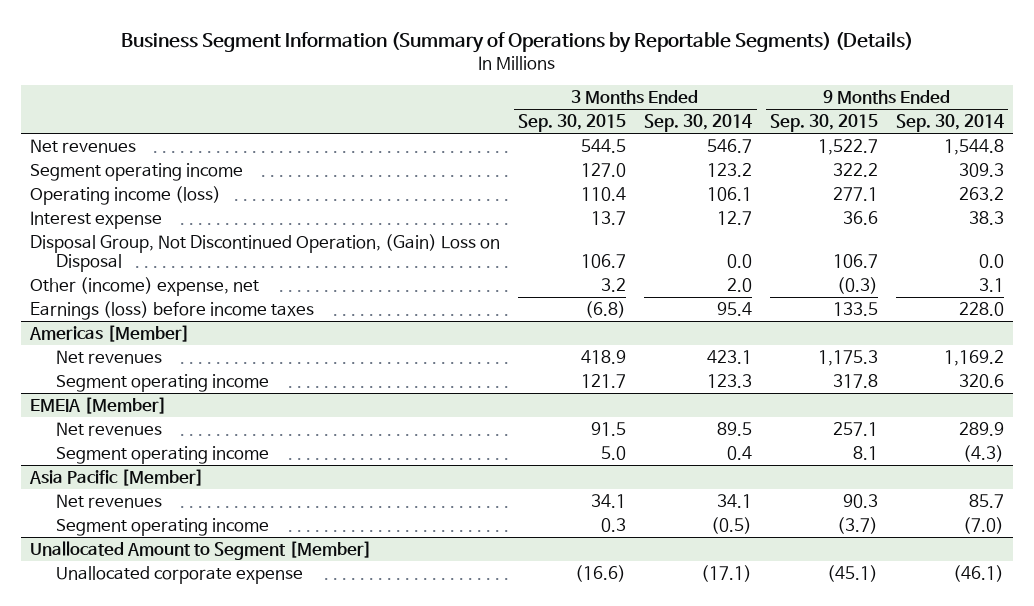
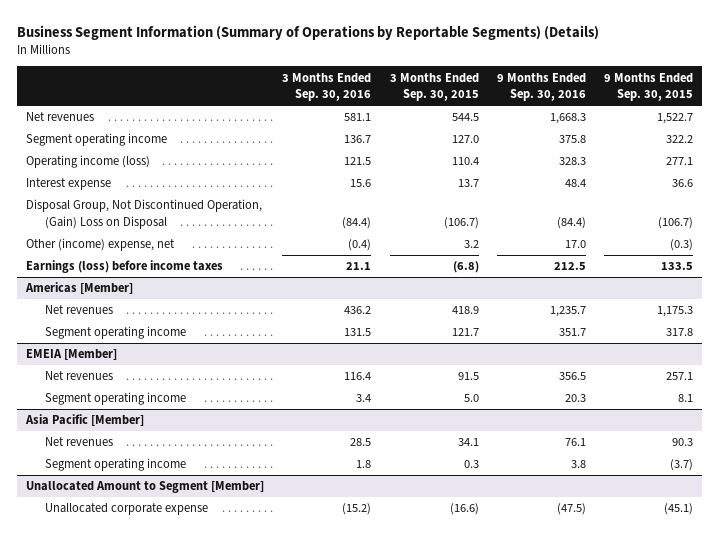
[644,114,753,133] Sep. 30, 2014 -> none
[895,114,1004,133] Sep. 30, 2014 -> none
none -> [282,72,372,102] 3 Months Ended Sep. 30, 2016
none -> [496,72,586,102] 9 Months Ended Sep. 30, 2016
[581,253,627,268] 106.7 -> [443,216,479,229] (106.7)
[833,253,879,268] 106.7 -> [658,216,694,229] (106.7)

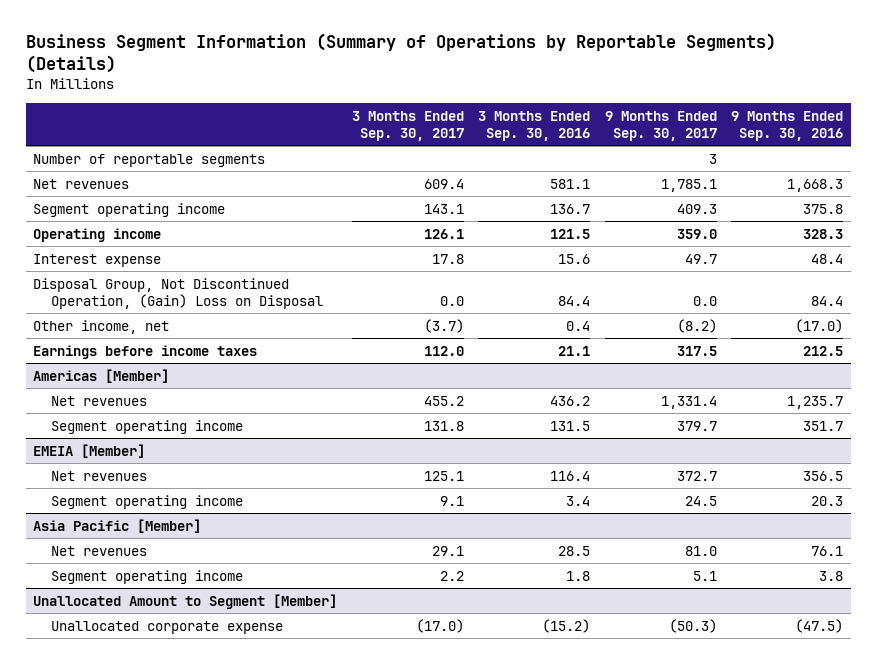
[389,72,479,102] 3 Months Ended Sep. 30, 2015 -> none
[604,72,694,102] 9 Months Ended Sep. 30, 2015 -> none
none -> [351,110,464,141] 3 Months Ended Sep. 30, 2017
none -> [604,110,717,141] 9 Months Ended Sep. 30, 2017
none -> [32,153,265,167] Number of reportable segments
[25,155,150,169] Operating income (loss) -> [32,227,161,242] Operating income
[342,216,372,229] (84.4) -> [558,295,591,306] 84.4
[556,216,586,229] (84.4) -> [811,295,844,306] 84.4
[25,238,175,252] Other (income) expense, net -> [32,319,169,334] Other income, net
[348,239,372,252] (0.4) -> [566,320,591,331] 0.4
[564,240,586,249] 17.0 -> [795,318,844,333] (17.0)
[25,260,223,274] Earnings (loss) before income taxes -> [32,344,257,359] Earnings before income taxes

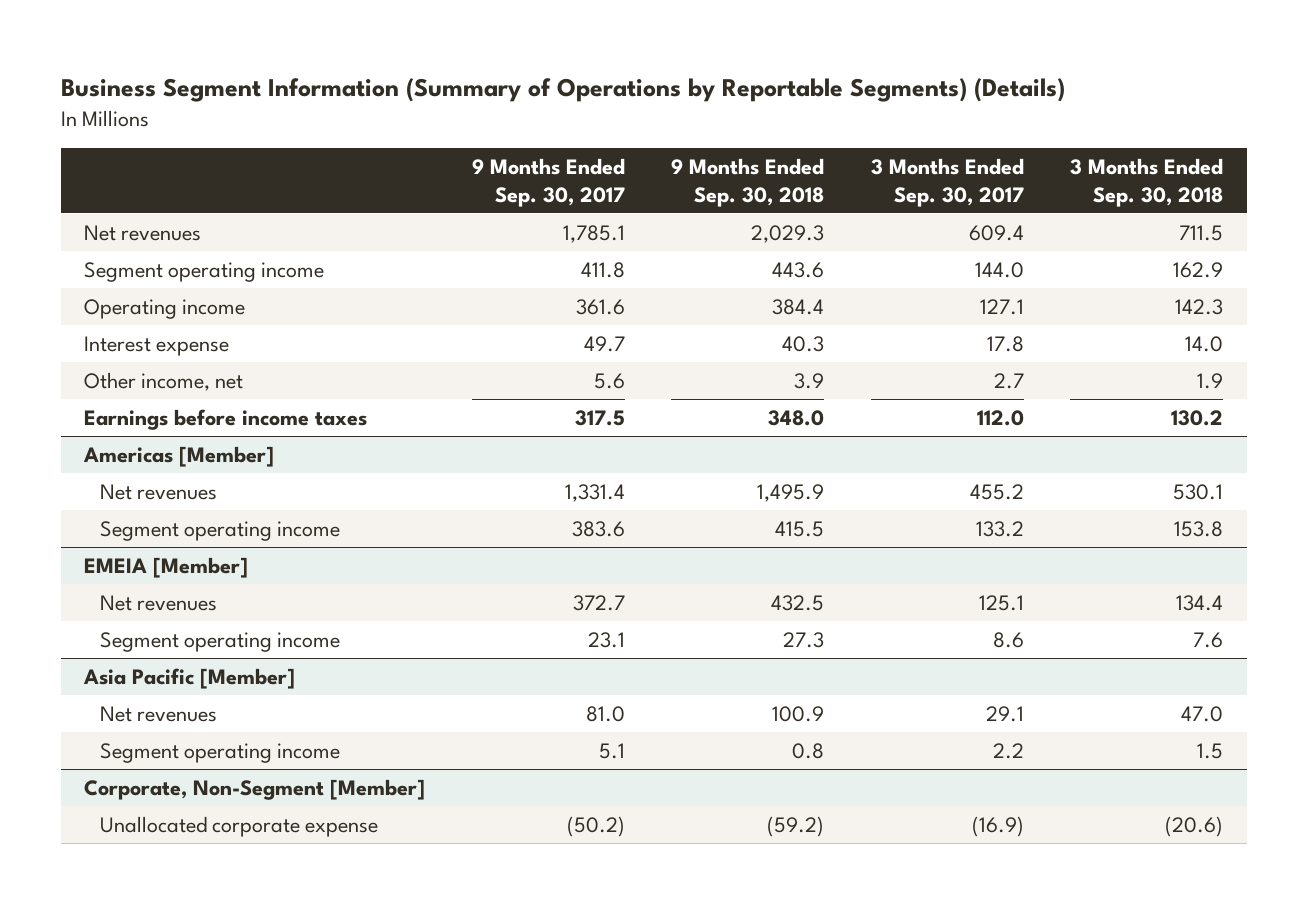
[478,110,591,141] 3 Months Ended Sep. 30, 2016 -> none
[731,110,844,141] 9 Months Ended Sep. 30, 2016 -> none
none -> [671,157,825,207] 9 Months Ended Sep. 30, 2018
none -> [1070,157,1224,207] 3 Months Ended Sep. 30, 2018
[32,153,265,167] Number of reportable segments -> none
[423,203,464,214] 143.1 -> [974,262,1024,279] 144.0
[676,203,717,214] 409.3 -> [580,262,625,279] 411.8
[423,228,464,239] 126.1 -> [979,299,1024,316] 127.1
[676,228,717,239] 359.0 -> [575,299,625,316] 361.6
[32,277,323,309] Disposal Group, Not Discontinued Operation, (Gain) Loss on Disposal -> none
[423,318,464,333] (3.7) -> [993,373,1024,390] 2.7
[676,318,717,333] (8.2) -> [593,373,625,390] 5.6
[423,420,464,431] 131.8 -> [975,521,1024,538] 133.2
[676,420,717,431] 379.7 -> [571,521,625,538] 383.6
[439,495,464,506] 9.1 -> [992,632,1024,649] 8.6
[684,495,717,506] 24.5 -> [587,632,625,649] 23.1
[32,593,337,609] Unallocated Amount to Segment [Member] -> none
none -> [84,779,426,801] Corporate, Non-Segment [Member]
[415,618,464,633] (17.0) -> [971,816,1024,838] (16.9)
[668,618,717,633] (50.3) -> [566,816,625,838] (50.2)

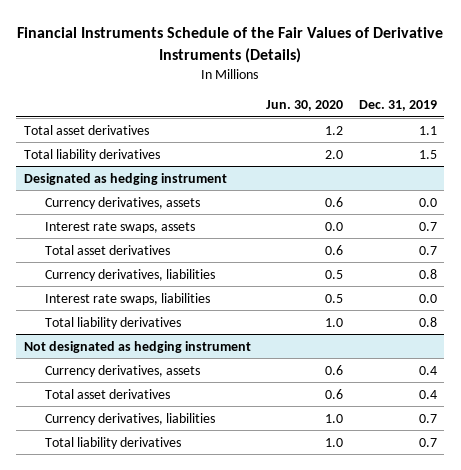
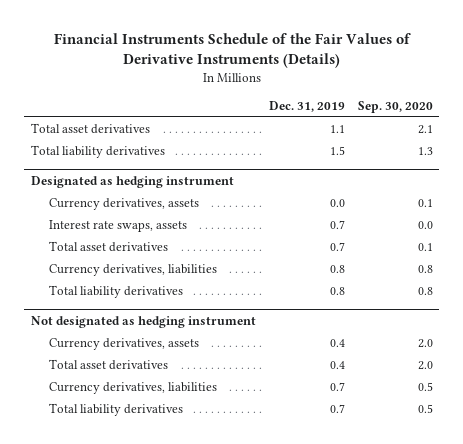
[266,100,344,112] Jun. 30, 2020 -> none
none -> [357,101,433,114] Sep. 30, 2020
[44,292,210,305] Interest rate swaps, liabilities -> none

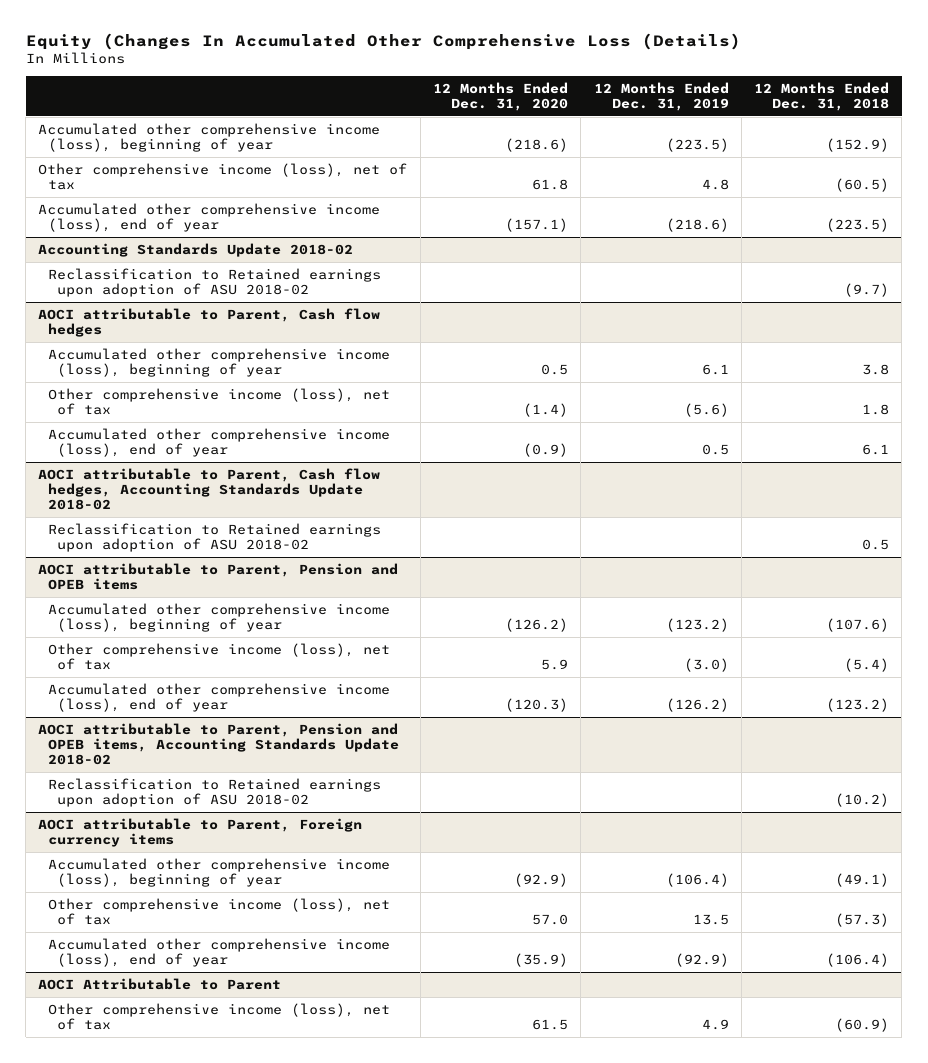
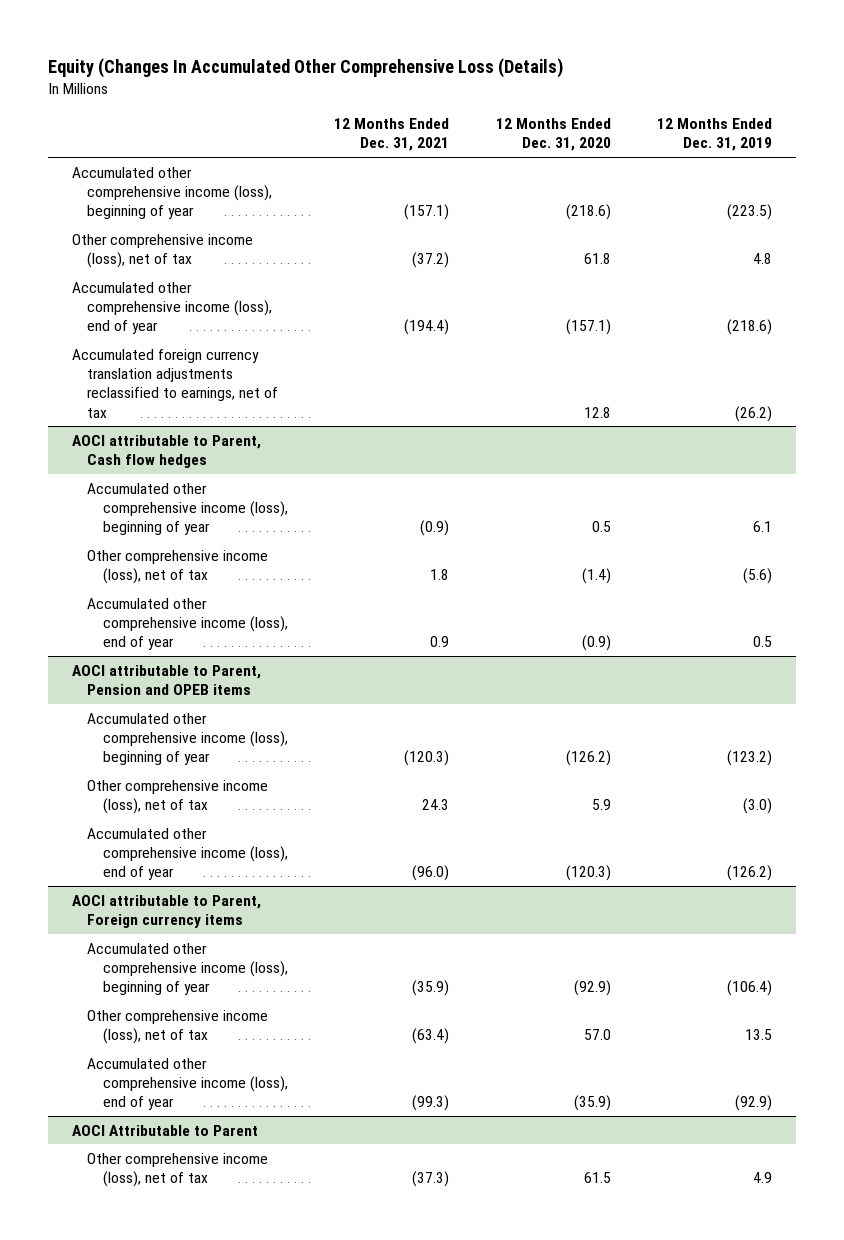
[754,81,890,111] 12 Months Ended Dec. 31, 2018 -> none
none -> [334,118,450,152] 12 Months Ended Dec. 31, 2021
[38,242,354,257] Accounting Standards Update 2018-02 -> none
[47,267,381,298] Reclassification to Retained earnings upon adoption of ASU 2018-02 -> none
none -> [71,348,279,418] Accumulated foreign currency translation adjustments reclassified to earnings, net of tax
[38,467,381,511] AOCI attributable to Parent, Cash flow hedges, Accounting Standards Update 2018-02 -> none
[47,522,381,553] Reclassification to Retained earnings upon adoption of ASU 2018-02 -> none
[38,722,399,766] AOCI attributable to Parent, Pension and OPEB items, Accounting Standards Update 2018-02 -> none
[47,777,381,808] Reclassification to Retained earnings upon adoption of ASU 2018-02 -> none

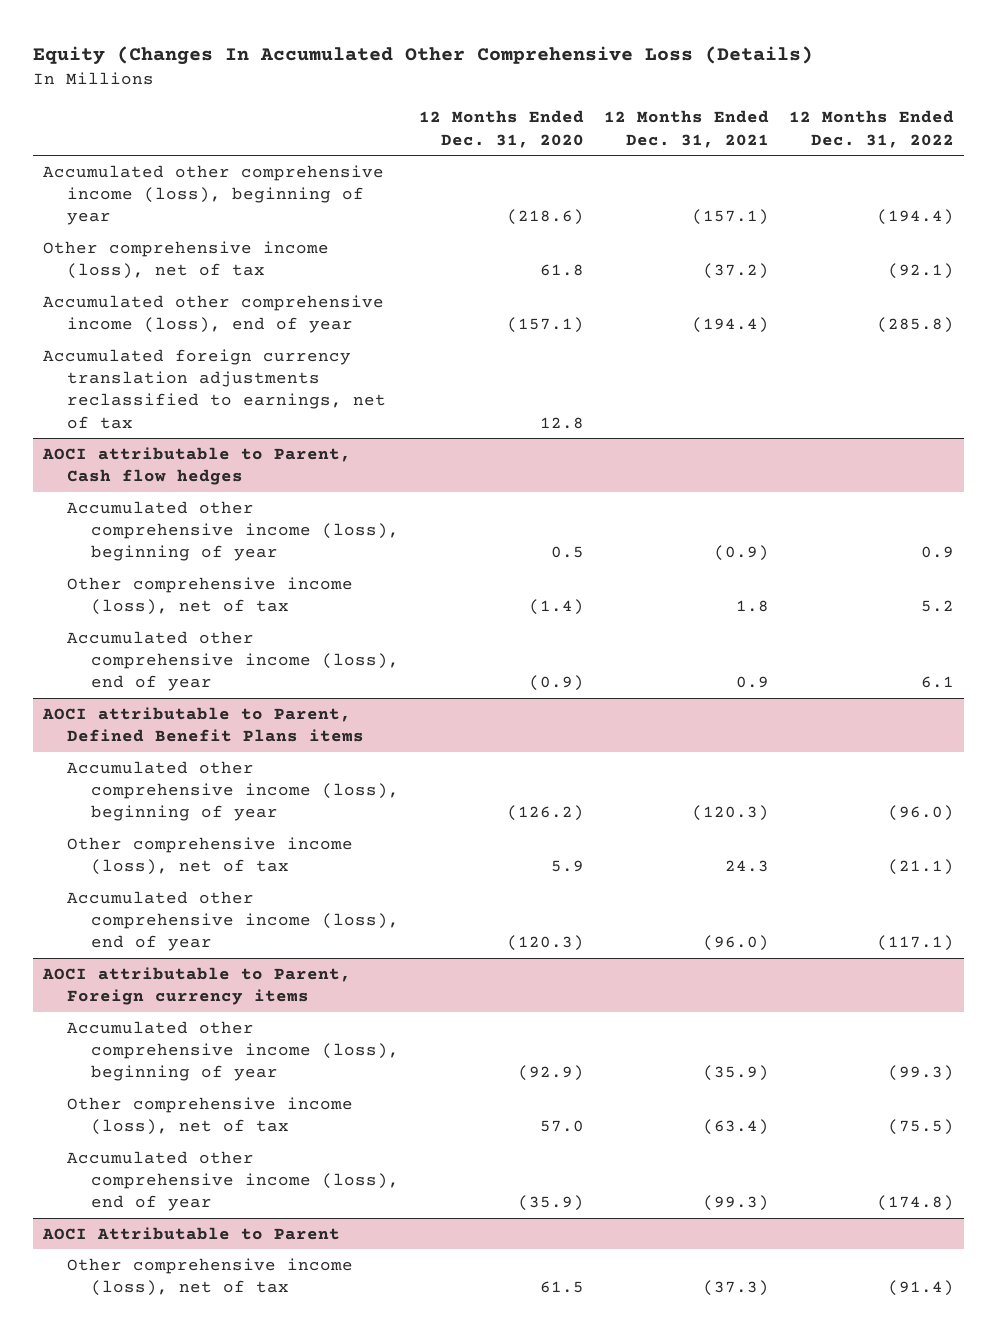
[657,118,773,152] 12 Months Ended Dec. 31, 2019 -> none
none -> [788,110,954,148] 12 Months Ended Dec. 31, 2022
[71,664,261,696] AOCI attributable to Parent, Pension and OPEB items -> [42,706,364,743] AOCI attributable to Parent, Defined Benefit Plans items

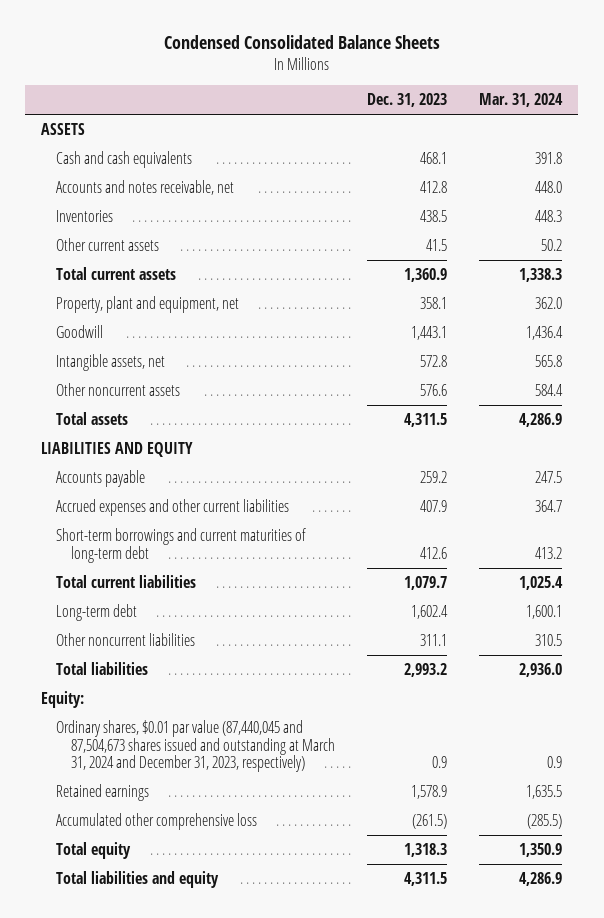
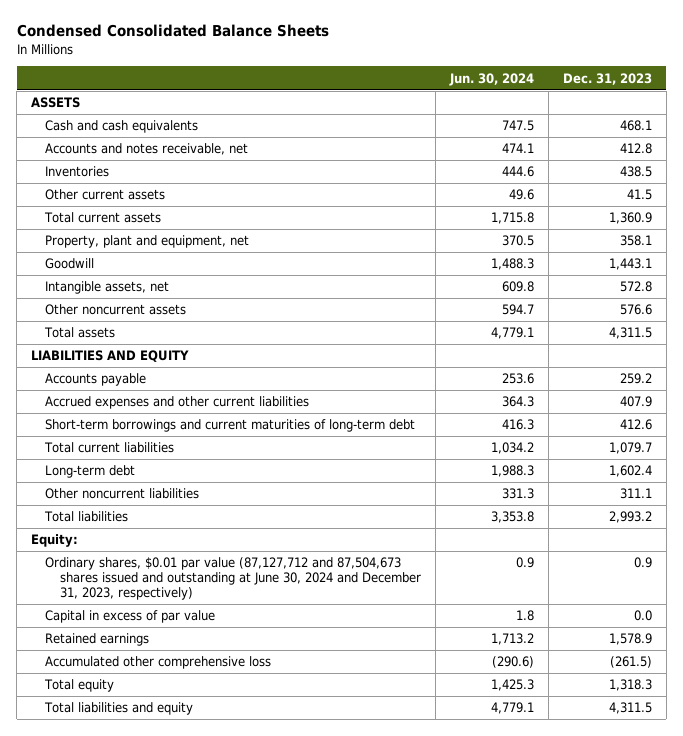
[479,93,564,108] Mar. 31, 2024 -> none
none -> [448,72,534,86] Jun. 30, 2024
[56,719,336,773] Ordinary shares, $0.01 par value (87,440,045 and 87,504,673 shares issued and outstanding at March 31, 2024 and December 31, 2023, respectively) -> [45,557,421,601] Ordinary shares, $0.01 par value (87,127,712 and 87,504,673 shares issued and outstanding at June 30, 2024 and December 31, 2023, respectively)
none -> [45,610,216,624] Capital in excess of par value

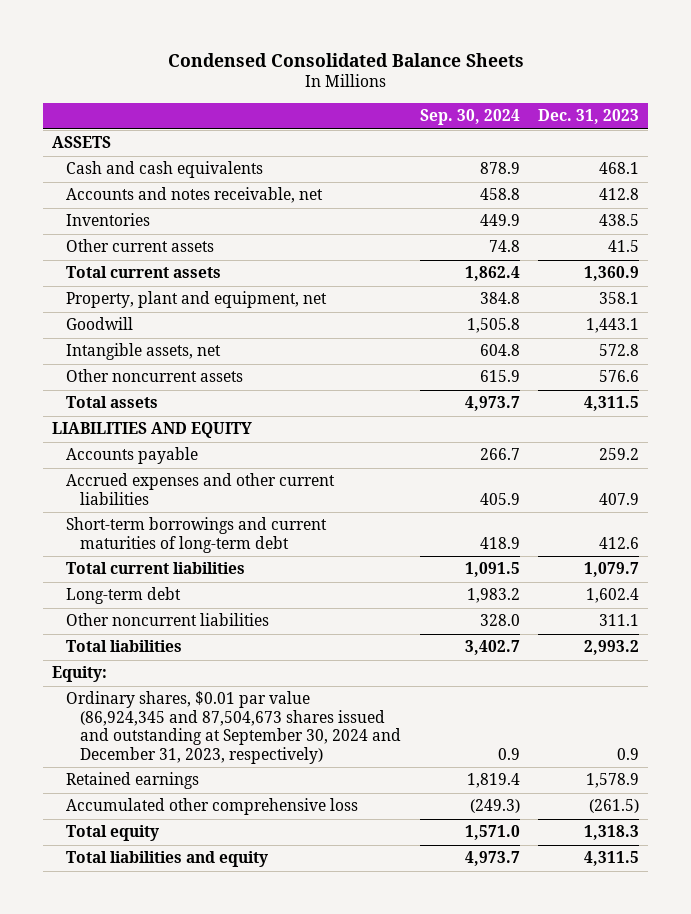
[448,72,534,86] Jun. 30, 2024 -> none
none -> [419,109,520,126] Sep. 30, 2024
[45,610,216,624] Capital in excess of par value -> none
[45,557,421,601] Ordinary shares, $0.01 par value (87,127,712 and 87,504,673 shares issued and outstanding at June 30, 2024 and December 31, 2023, respectively) -> [66,691,402,764] Ordinary shares, $0.01 par value (86,924,345 and 87,504,673 shares issued and outstanding at September 30, 2024 and December 31, 2023, respectively)

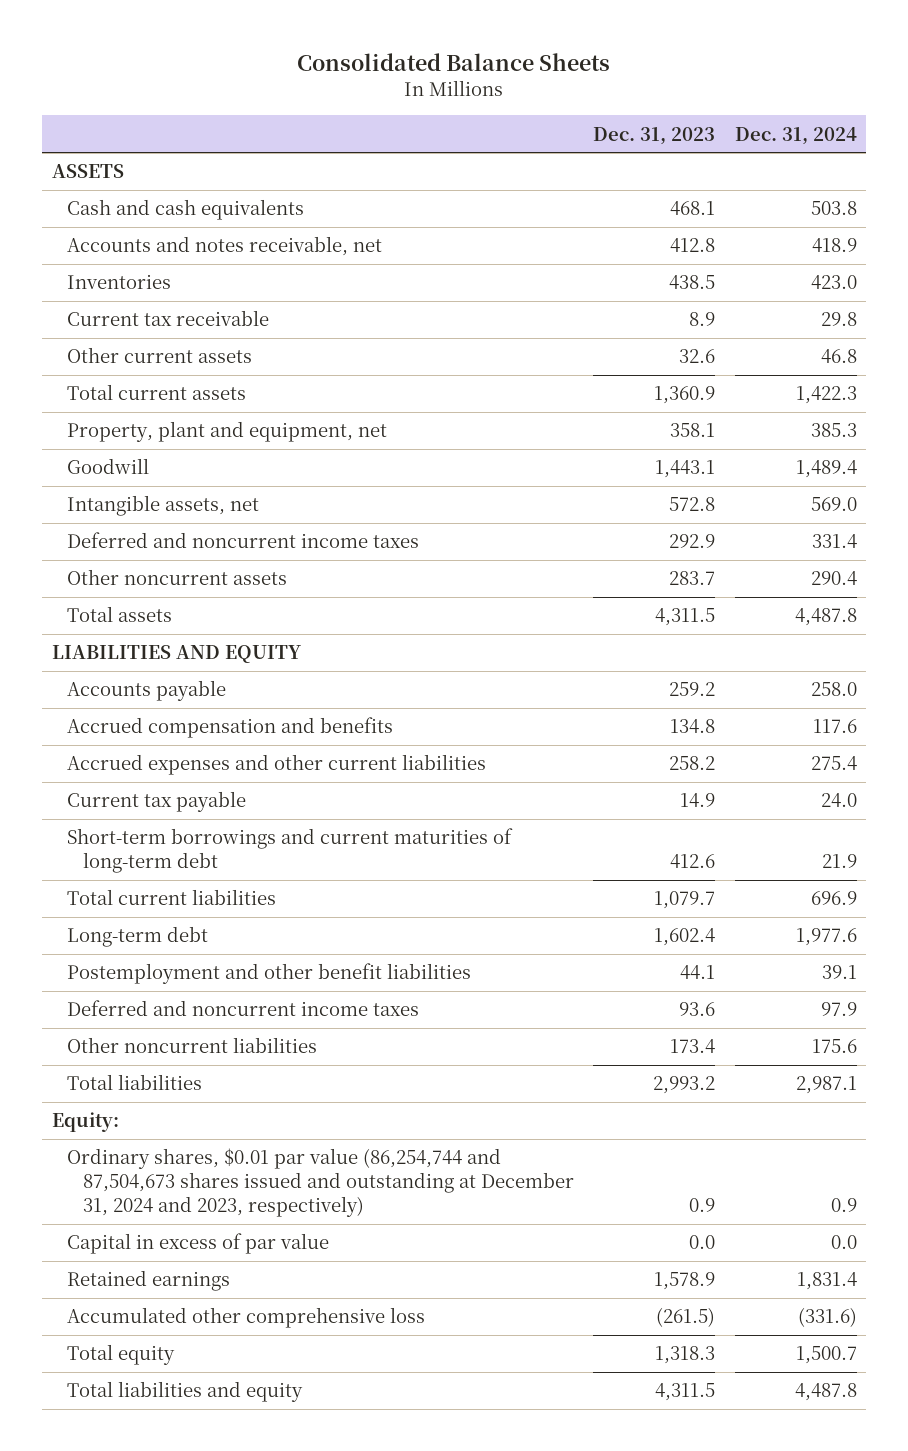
[167,52,524,67] Condensed Consolidated Balance Sheets -> [297,53,611,72] Consolidated Balance Sheets
[419,109,520,126] Sep. 30, 2024 -> none
none -> [734,126,857,145] Dec. 31, 2024
none -> [67,310,270,327] Current tax receivable
[607,240,639,253] 41.5 -> [679,349,716,364] 32.6
none -> [67,532,420,549] Deferred and noncurrent income taxes
[598,370,639,383] 576.6 -> [669,571,716,586] 283.7
none -> [67,717,394,739] Accrued compensation and benefits
[598,492,639,505] 407.9 -> [669,756,716,771] 258.2
none -> [67,791,247,813] Current tax payable
none -> [67,963,472,985] Postemployment and other benefit liabilities
none -> [67,1000,420,1017] Deferred and noncurrent income taxes
[598,614,639,627] 311.1 -> [670,1039,716,1054] 173.4
[66,691,402,764] Ordinary shares, $0.01 par value (86,924,345 and 87,504,673 shares issued and outstanding at September 30, 2024 and December 31, 2023, respectively) -> [67,1148,574,1218] Ordinary shares, $0.01 par value (86,254,744 and 87,504,673 shares issued and outstanding at December 31, 2024 and 2023, respectively)
none -> [67,1233,330,1255] Capital in excess of par value

